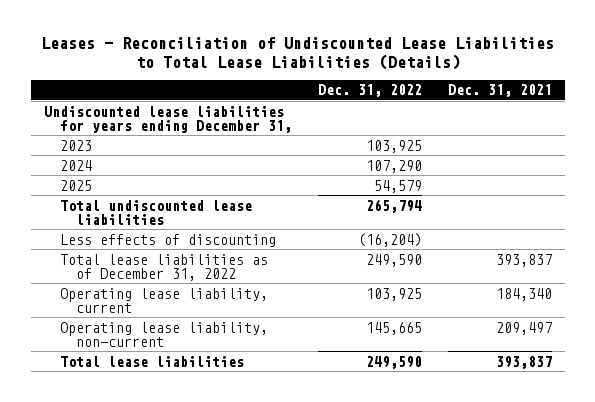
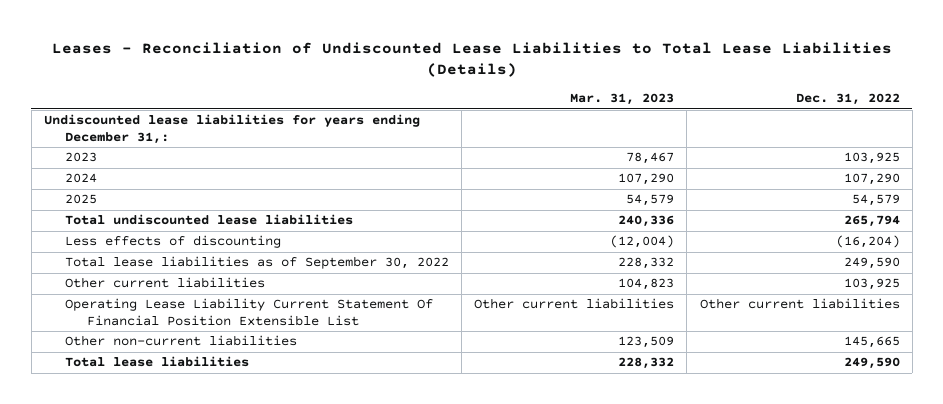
[447,84,552,98] Dec. 31, 2021 -> none
none -> [570,93,675,106] Mar. 31, 2023
[43,105,292,133] Undiscounted lease liabilities for years ending December 31, -> [43,114,420,144] Undiscounted lease liabilities for years ending December 31,:
[59,253,268,281] Total lease liabilities as of December 31, 2022 -> [65,256,450,270] Total lease liabilities as of September 30, 2022
[59,287,268,313] Operating lease liability, current -> [65,277,266,289] Other current liabilities
none -> [65,298,434,326] Operating Lease Liability Current Statement Of Financial Position Extensible List
[59,321,268,347] Operating lease liability, non-current -> [65,335,298,347] Other non-current liabilities

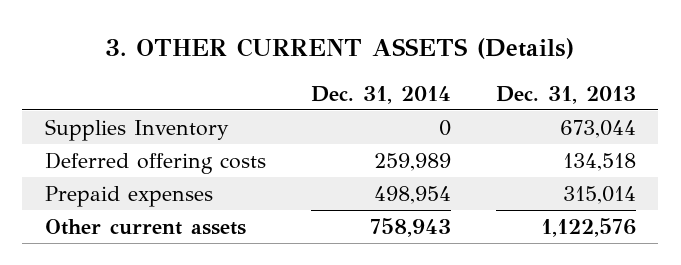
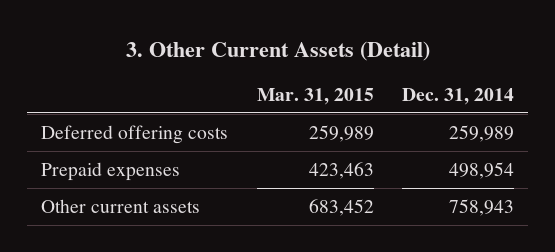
[105,37,575,59] 3. OTHER CURRENT ASSETS (Details) -> [125,41,430,62] 3. Other Current Assets (Detail)
[495,85,636,104] Dec. 31, 2013 -> none
none -> [256,88,374,106] Mar. 31, 2015
[44,118,229,141] Supplies Inventory -> none

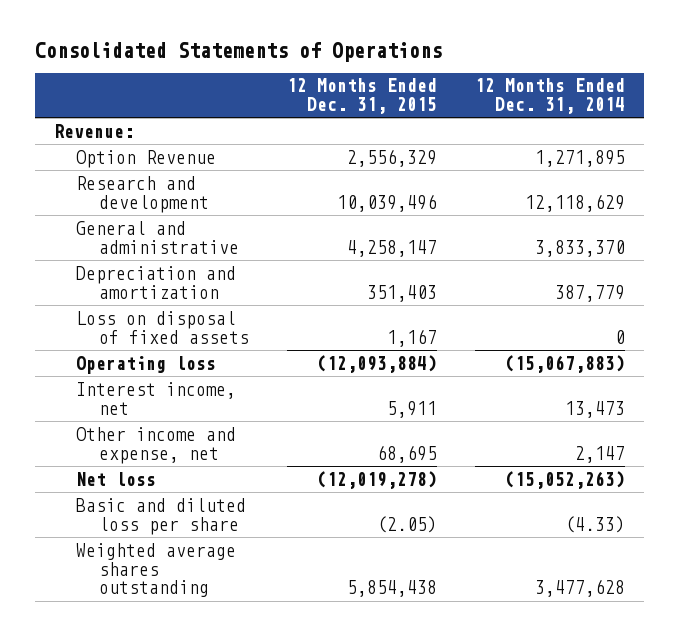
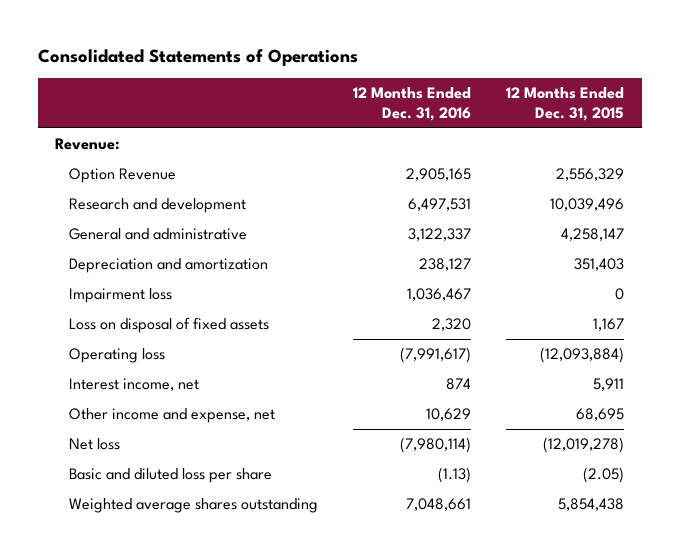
[474,78,625,115] 12 Months Ended Dec. 31, 2014 -> none
none -> [352,87,471,122] 12 Months Ended Dec. 31, 2016
none -> [68,288,172,304] Impairment loss

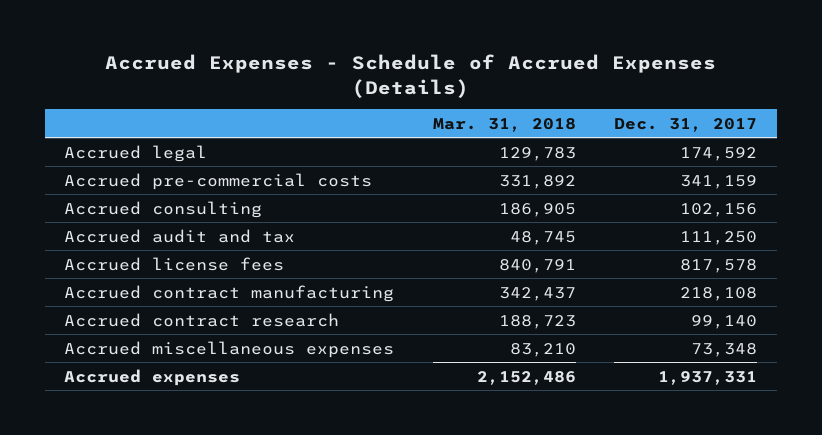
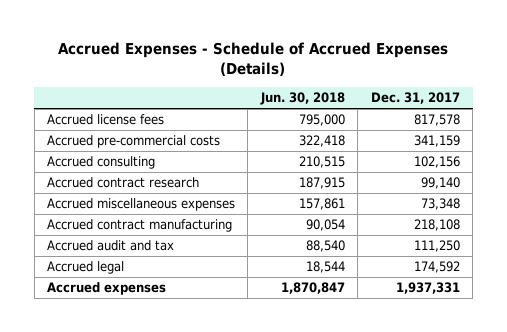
[432,117,576,132] Mar. 31, 2018 -> none
none -> [259,92,345,106] Jun. 30, 2018
[64,256,285,271] Accrued license fees -> [46,114,164,126] Accrued license fees
[64,284,395,302] Accrued contract manufacturing -> [46,219,232,233] Accrued contract manufacturing
[64,228,296,243] Accrued audit and tax -> [46,240,174,252] Accrued audit and tax
[64,144,208,162] Accrued legal -> [46,261,124,275] Accrued legal

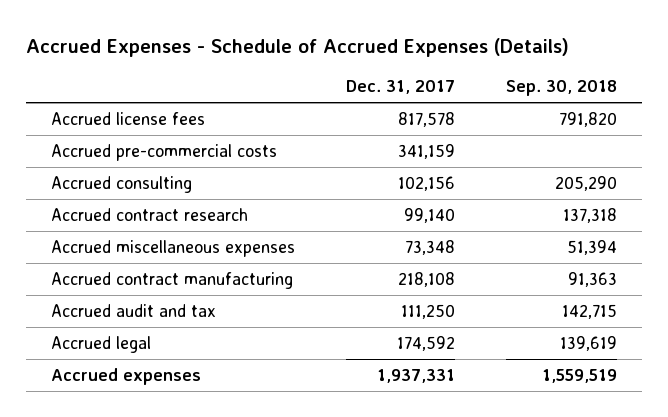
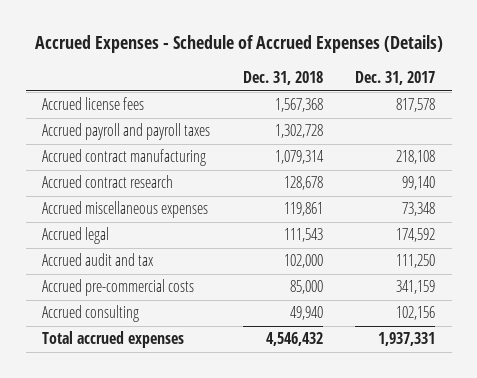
[505,80,617,97] Sep. 30, 2018 -> none
none -> [242,71,323,86] Dec. 31, 2018
none -> [42,123,211,141] Accrued payroll and payroll taxes
[51,271,294,289] Accrued contract manufacturing -> [42,149,207,167] Accrued contract manufacturing
[51,303,217,317] Accrued audit and tax -> [42,253,155,267] Accrued audit and tax
[51,143,278,161] Accrued pre-commercial costs -> [42,279,195,297] Accrued pre-commercial costs
[51,175,193,193] Accrued consulting -> [42,305,140,323] Accrued consulting
[51,367,202,385] Accrued expenses -> [42,331,185,349] Total accrued expenses

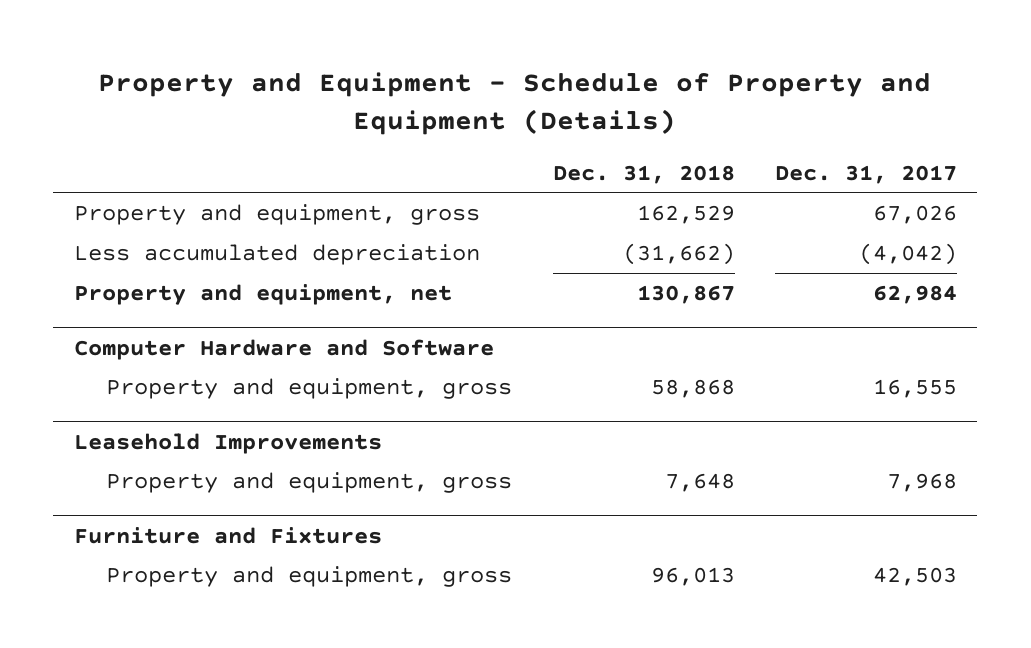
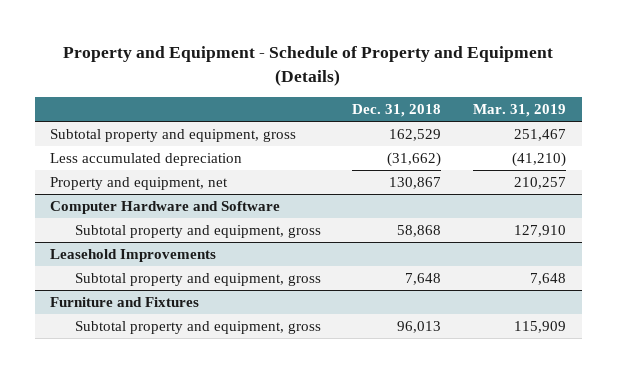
[775,164,958,184] Dec. 31, 2017 -> none
none -> [473,103,567,117] Mar. 31, 2019
[73,204,480,226] Property and equipment, gross -> [50,129,297,143] Subtotal property and equipment, gross
[106,378,513,400] Property and equipment, gross -> [74,225,321,239] Subtotal property and equipment, gross
[106,472,513,494] Property and equipment, gross -> [74,273,321,287] Subtotal property and equipment, gross
[106,566,513,588] Property and equipment, gross -> [74,321,321,335] Subtotal property and equipment, gross

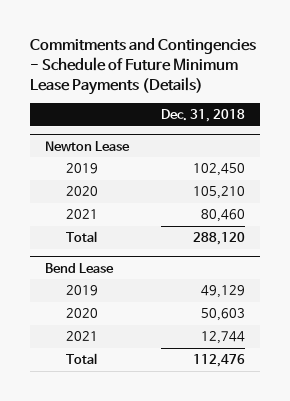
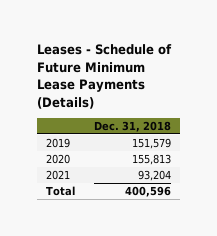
[29,37,256,95] Commitments and Contingencies - Schedule of Future Minimum Lease Payments (Details) -> [36,44,172,109] Leases - Schedule of Future Minimum Lease Payments (Details)
[45,140,131,152] Newton Lease -> none
[45,262,115,273] Bend Lease -> none
[65,285,98,297] 2019 -> none
[65,308,98,319] 2020 -> none
[65,331,98,342] 2021 -> none
[65,353,97,365] Total -> none
[192,163,245,177] 102,450 -> [131,138,171,150] 151,579
[192,186,245,200] 105,210 -> [131,154,171,166] 155,813
[200,209,245,223] 80,460 -> [137,170,171,182] 93,204
[192,232,245,246] 288,120 -> [124,186,171,198] 400,596

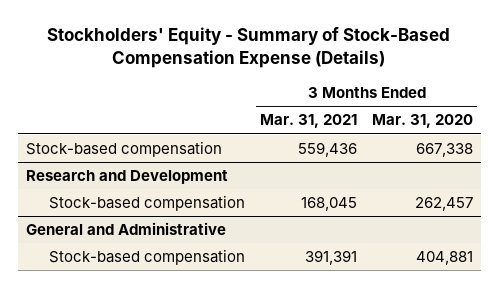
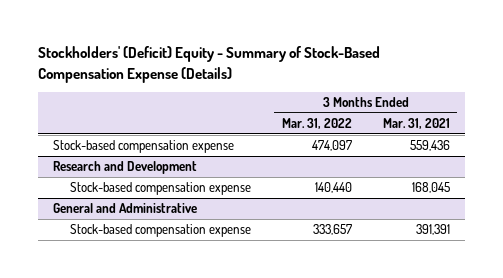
[47,27,451,69] Stockholders' Equity - Summary of Stock-Based Compensation Expense (Details) -> [37,46,380,83] Stockholders' (Deficit) Equity - Summary of Stock-Based Compensation Expense (Details)
[372,114,474,129] Mar. 31, 2020 -> none
none -> [281,118,352,130] Mar. 31, 2022
[25,141,222,158] Stock-based compensation -> [52,140,234,154] Stock-based compensation expense
[48,195,245,212] Stock-based compensation -> [70,182,252,196] Stock-based compensation expense
[48,249,245,266] Stock-based compensation -> [70,224,252,238] Stock-based compensation expense

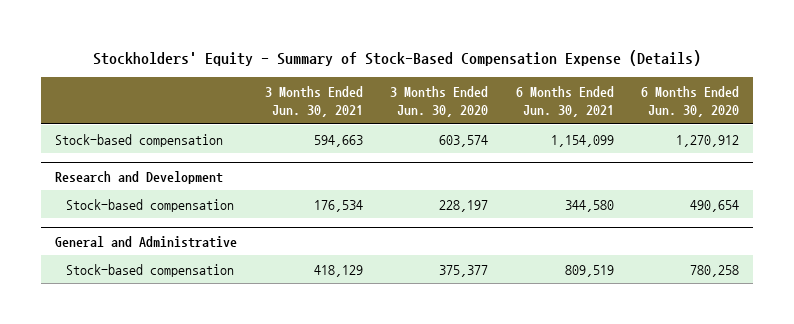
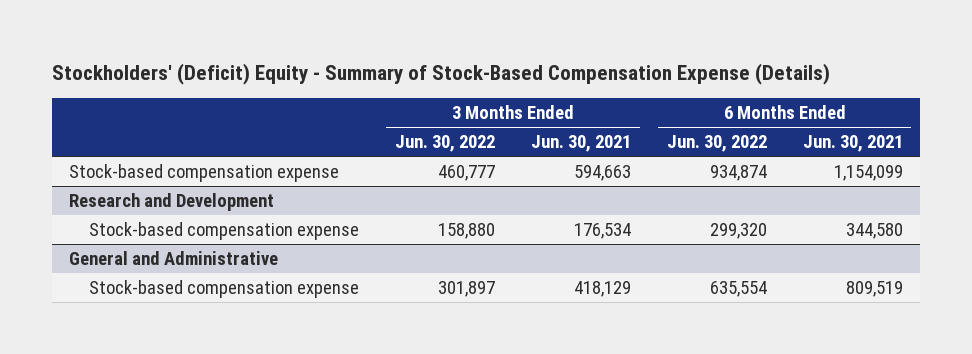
[93,50,702,67] Stockholders' Equity - Summary of Stock-Based Compensation Expense (Details) -> [51,63,830,86] Stockholders' (Deficit) Equity - Summary of Stock-Based Compensation Expense (Details)
[390,85,489,117] 3 Months Ended Jun. 30, 2020 -> none
[641,85,740,117] 6 Months Ended Jun. 30, 2020 -> none
none -> [395,135,496,153] Jun. 30, 2022
none -> [666,135,767,153] Jun. 30, 2022
[55,133,224,147] Stock-based compensation -> [69,163,340,182] Stock-based compensation expense
[66,198,235,212] Stock-based compensation -> [89,221,360,240] Stock-based compensation expense
[66,263,235,277] Stock-based compensation -> [89,279,360,298] Stock-based compensation expense

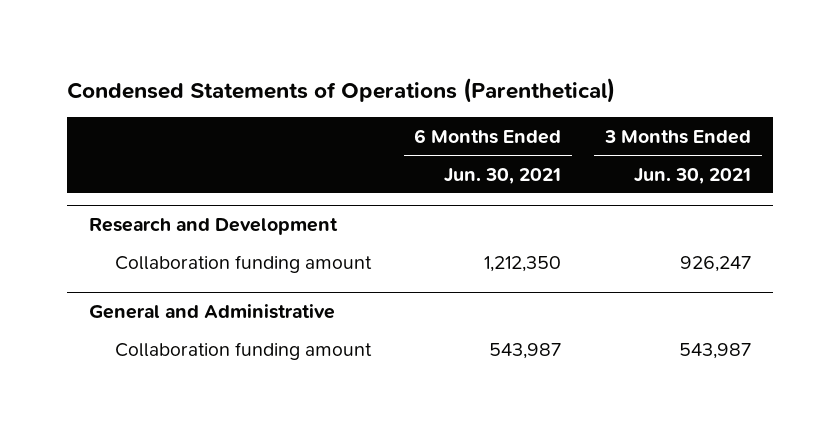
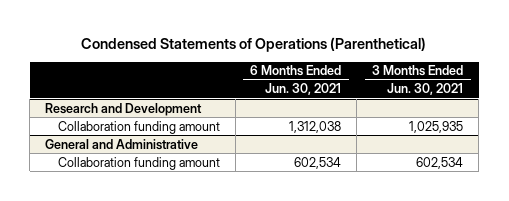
[484,255,562,272] 1,212,350 -> [289,120,342,133] 1,312,038
[680,255,752,272] 926,247 -> [409,120,464,133] 1,025,935
[489,342,562,359] 543,987 -> [294,156,342,169] 602,534
[679,342,752,359] 543,987 -> [416,156,464,169] 602,534

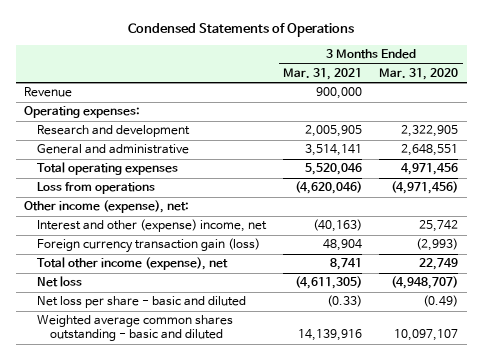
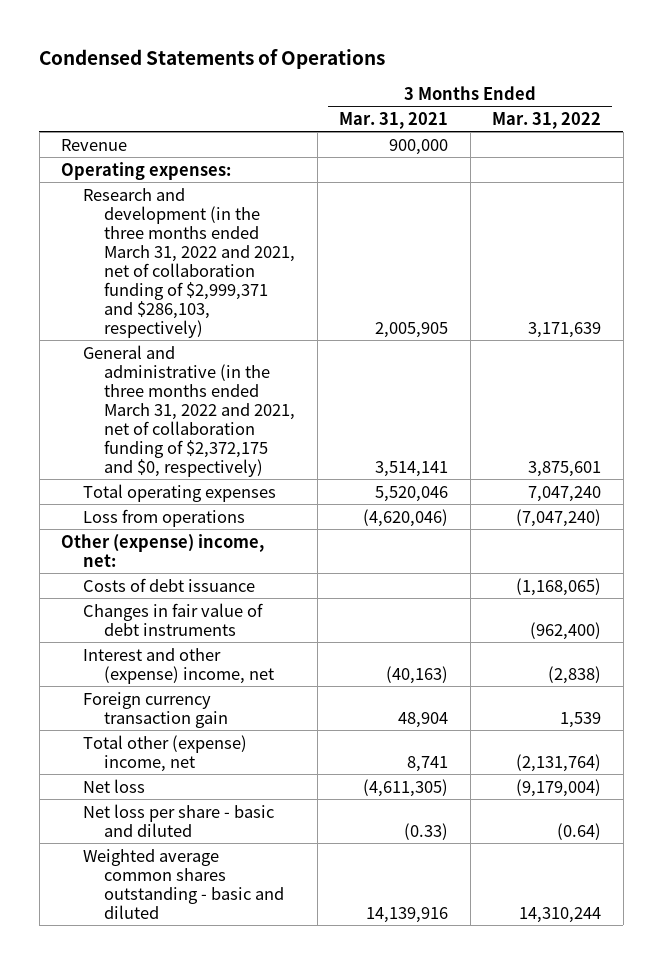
[379,68,459,81] Mar. 31, 2020 -> none
none -> [492,111,602,129] Mar. 31, 2022
[37,125,191,138] Research and development -> [82,187,296,338] Research and development (in the three months ended March 31, 2022 and 2021, net of collaboration funding of $2,999,371 and $286,103, respectively)
[37,144,190,155] General and administrative -> [82,344,296,477] General and administrative (in the three months ended March 31, 2022 and 2021, net of collaboration funding of $2,372,175 and $0, respectively)
[24,200,190,214] Other income (expense), net: -> [61,533,265,567] Other (expense) income, net:
none -> [82,577,255,592] Costs of debt issuance
none -> [82,602,263,636] Changes in fair value of debt instruments
[37,238,261,254] Foreign currency transaction gain (loss) -> [82,691,229,728] Foreign currency transaction gain
[37,257,229,271] Total other income (expense), net -> [82,734,247,772] Total other (expense) income, net

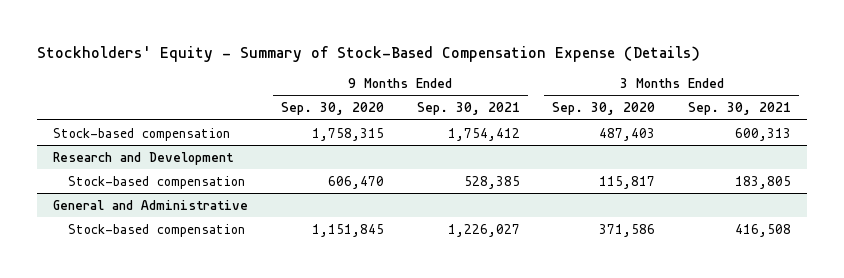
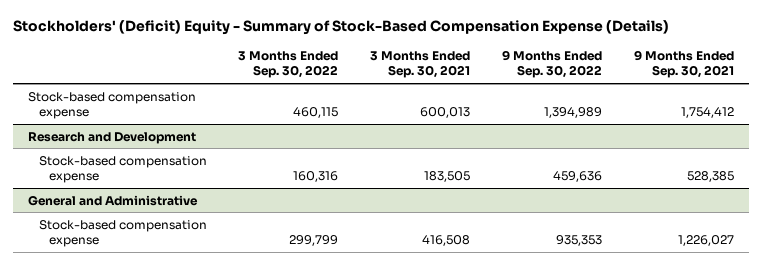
[36,46,700,63] Stockholders' Equity - Summary of Stock-Based Compensation Expense (Details) -> [12,20,669,36] Stockholders' (Deficit) Equity - Summary of Stock-Based Compensation Expense (Details)
[281,102,385,116] Sep. 30, 2020 -> none
[552,102,656,116] Sep. 30, 2020 -> none
none -> [238,51,339,79] 3 Months Ended Sep. 30, 2022
none -> [501,50,602,79] 9 Months Ended Sep. 30, 2022
[53,127,231,141] Stock-based compensation -> [28,91,197,120] Stock-based compensation expense
[735,127,792,141] 600,313 -> [420,107,471,119] 600,013
[68,175,246,189] Stock-based compensation -> [38,155,207,184] Stock-based compensation expense
[735,175,792,189] 183,805 -> [424,171,471,183] 183,505
[68,223,246,237] Stock-based compensation -> [38,219,207,248] Stock-based compensation expense

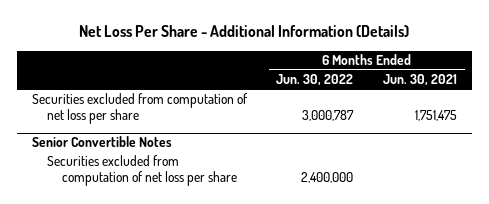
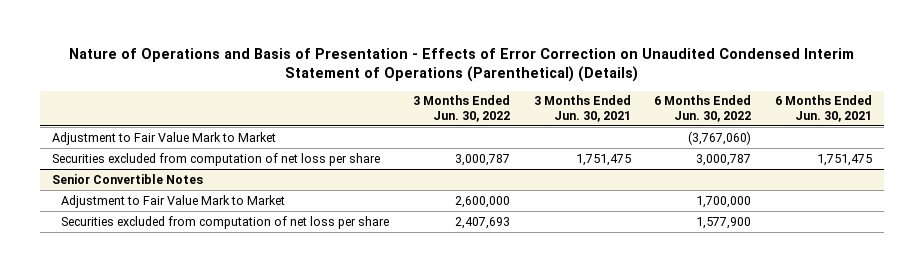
[79,25,410,38] Net Loss Per Share - Additional Information (Details) -> [68,47,854,83] Nature of Operations and Basis of Presentation - Effects of Error Correction on Unaudited Condensed Interim Statement of Operations (Parenthetical) (Details)
none -> [412,95,510,122] 3 Months Ended Jun. 30, 2022
none -> [533,95,631,122] 3 Months Ended Jun. 30, 2021
none -> [51,131,276,145] Adjustment to Fair Value Mark to Market
none -> [61,194,286,208] Adjustment to Fair Value Mark to Market
[301,172,354,184] 2,400,000 -> [696,216,752,229] 1,577,900

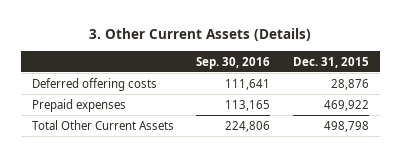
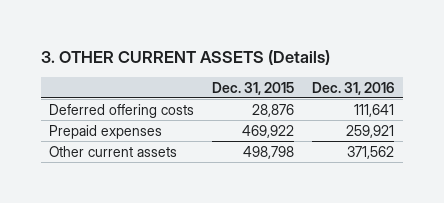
[89,28,312,42] 3. Other Current Assets (Details) -> [40,49,330,65] 3. OTHER CURRENT ASSETS (Details)
[196,56,271,69] Sep. 30, 2016 -> none
none -> [312,81,395,95] Dec. 31, 2016
[32,119,175,130] Total Other Current Assets -> [49,145,178,157] Other current assets

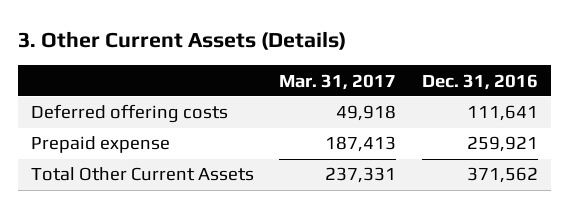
[40,49,330,65] 3. OTHER CURRENT ASSETS (Details) -> [17,30,346,50] 3. Other Current Assets (Details)
[212,81,295,95] Dec. 31, 2015 -> none
none -> [279,73,397,90] Mar. 31, 2017
[49,124,163,139] Prepaid expenses -> [30,136,170,154] Prepaid expense
[49,145,178,157] Other current assets -> [30,167,254,182] Total Other Current Assets

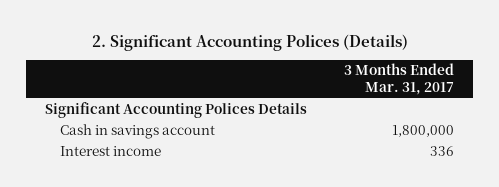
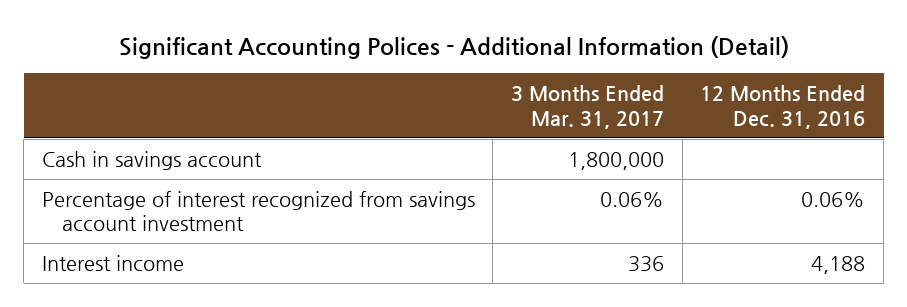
[91,33,408,51] 2. Significant Accounting Polices (Details) -> [118,35,789,59] Significant Accounting Polices - Additional Information (Detail)
none -> [700,85,866,129] 12 Months Ended Dec. 31, 2016
[44,101,307,118] Significant Accounting Polices Details -> none
none -> [41,190,475,232] Percentage of interest recognized from savings account investment

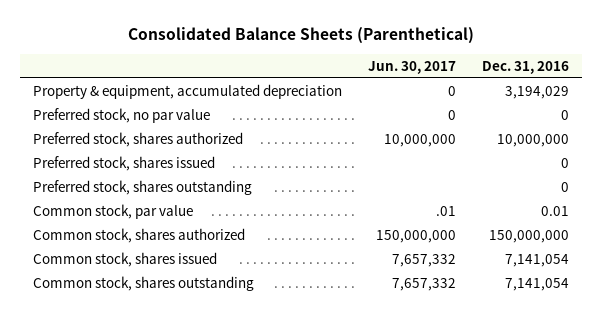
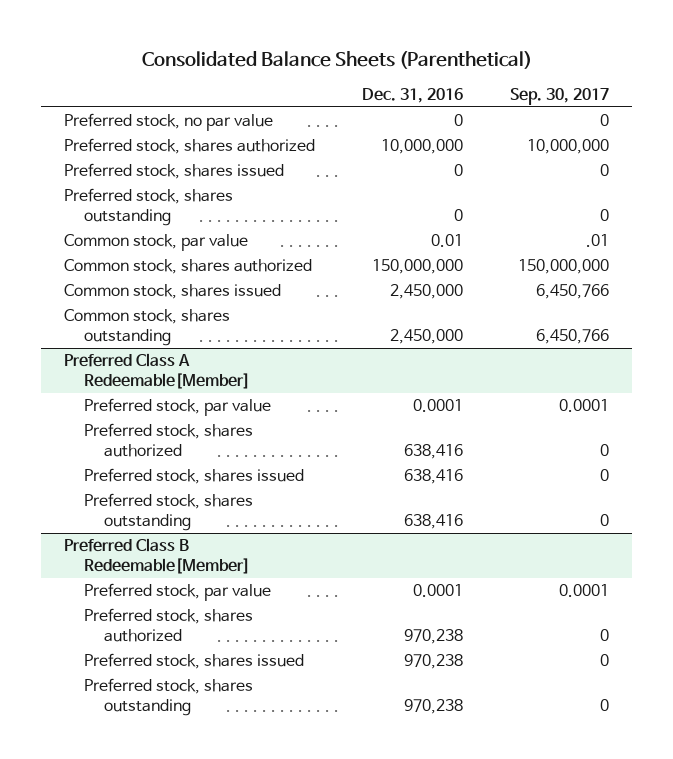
[367,60,456,74] Jun. 30, 2017 -> none
none -> [509,88,609,106] Sep. 30, 2017
[32,83,342,99] Property & equipment, accumulated depreciation -> none
[505,253,570,267] 7,141,054 -> [390,284,464,300] 2,450,000
[505,277,570,291] 7,141,054 -> [390,328,464,344] 2,450,000
none -> [64,353,251,389] Preferred Class A Redeemable[Member]
none -> [84,398,272,417] Preferred stock, par value
none -> [84,423,254,457] Preferred stock, shares authorized
none -> [84,468,305,485] Preferred stock, shares issued
none -> [84,493,254,531] Preferred stock, shares outstanding
none -> [64,538,251,574] Preferred Class B Redeemable[Member]
none -> [84,583,272,602] Preferred stock, par value
none -> [84,608,254,642] Preferred stock, shares authorized
none -> [84,653,305,670] Preferred stock, shares issued
none -> [84,678,254,716] Preferred stock, shares outstanding

